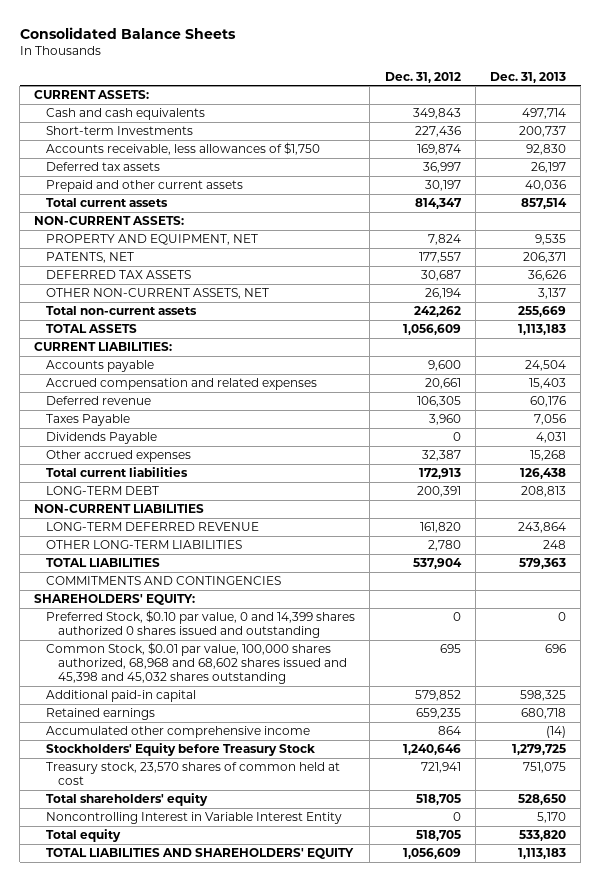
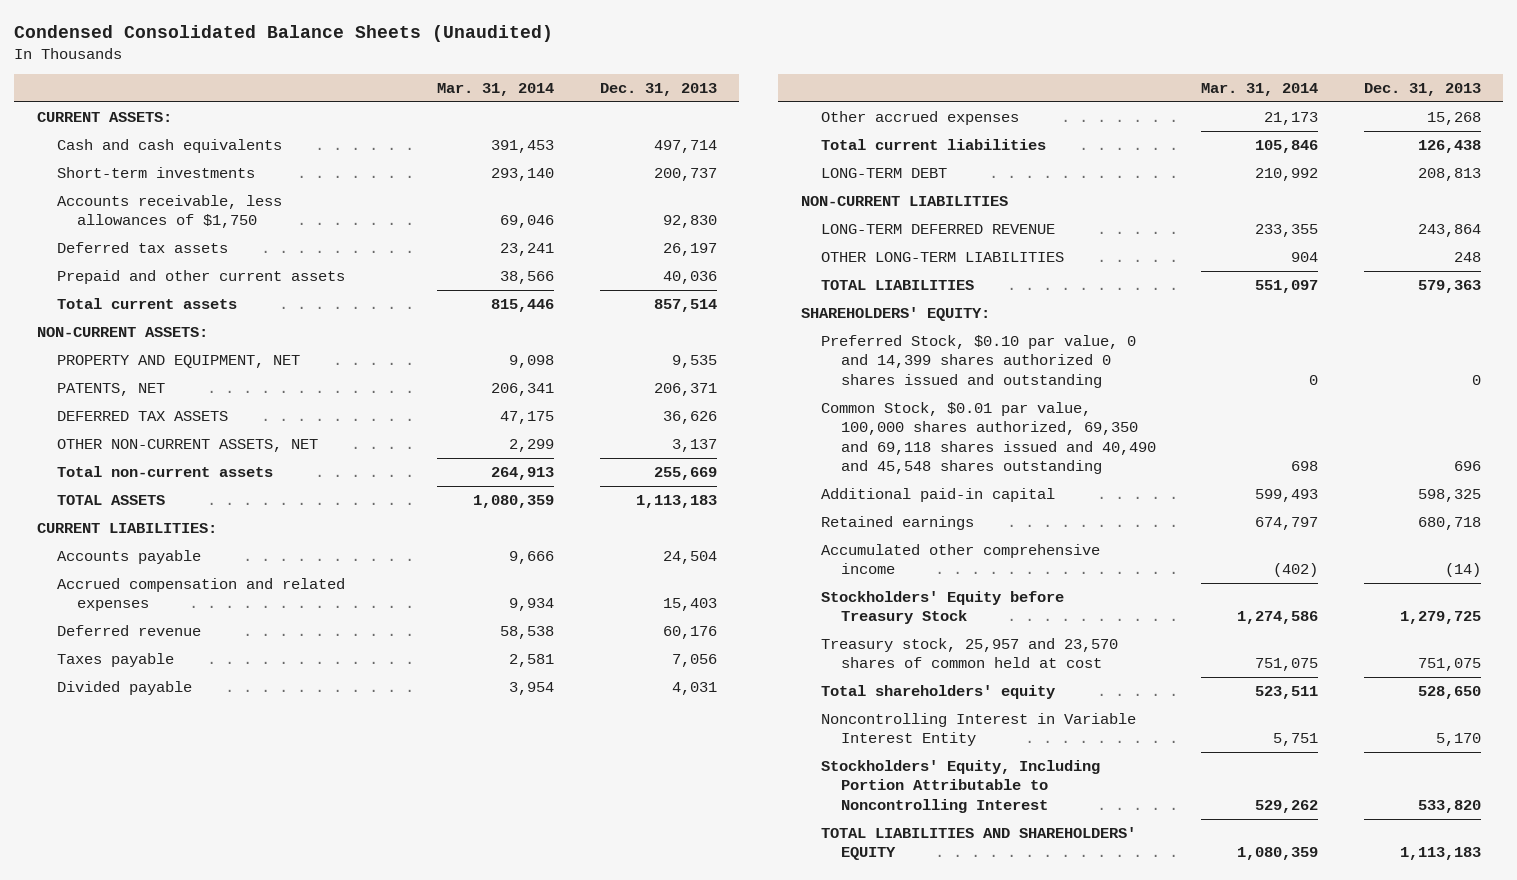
[19,26,236,39] Consolidated Balance Sheets -> [13,24,553,42] Condensed Consolidated Balance Sheets (Unaudited)
[384,71,461,83] Dec. 31, 2012 -> none
none -> [437,83,555,97] Mar. 31, 2014
[46,126,194,136] Short-term Investments -> [56,166,255,178] Short-term investments
[46,414,131,427] Taxes Payable -> [56,652,174,667] Taxes payable
[46,432,158,445] Dividends Payable -> [56,680,192,695] Divided payable
[46,576,282,586] COMMITMENTS AND CONTINGENCIES -> none
[46,642,348,685] Common Stock, $0.01 par value, 100,000 shares authorized, 68,968 and 68,602 shares issued and 45,398 and 45,032 shares outstanding -> [820,401,1156,475] Common Stock, $0.01 par value, 100,000 shares authorized, 69,350 and 69,118 shares issued and 40,490 and 45,548 shares outstanding
[46,762,341,786] Treasury stock, 23,570 shares of common held at cost -> [820,637,1118,669] Treasury stock, 25,957 and 23,570 shares of common held at cost
[46,829,122,843] Total equity -> [820,759,1100,813] Stockholders' Equity, Including Portion Attributable to Noncontrolling Interest

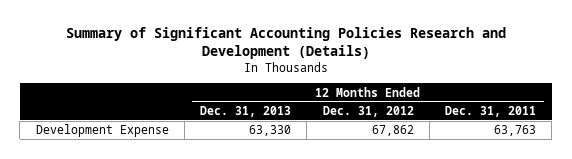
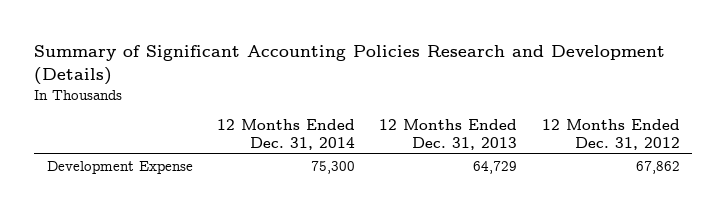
[445,105,537,117] Dec. 31, 2011 -> none
none -> [216,119,355,150] 12 Months Ended Dec. 31, 2014
[249,125,292,137] 63,330 -> [473,161,518,175] 64,729

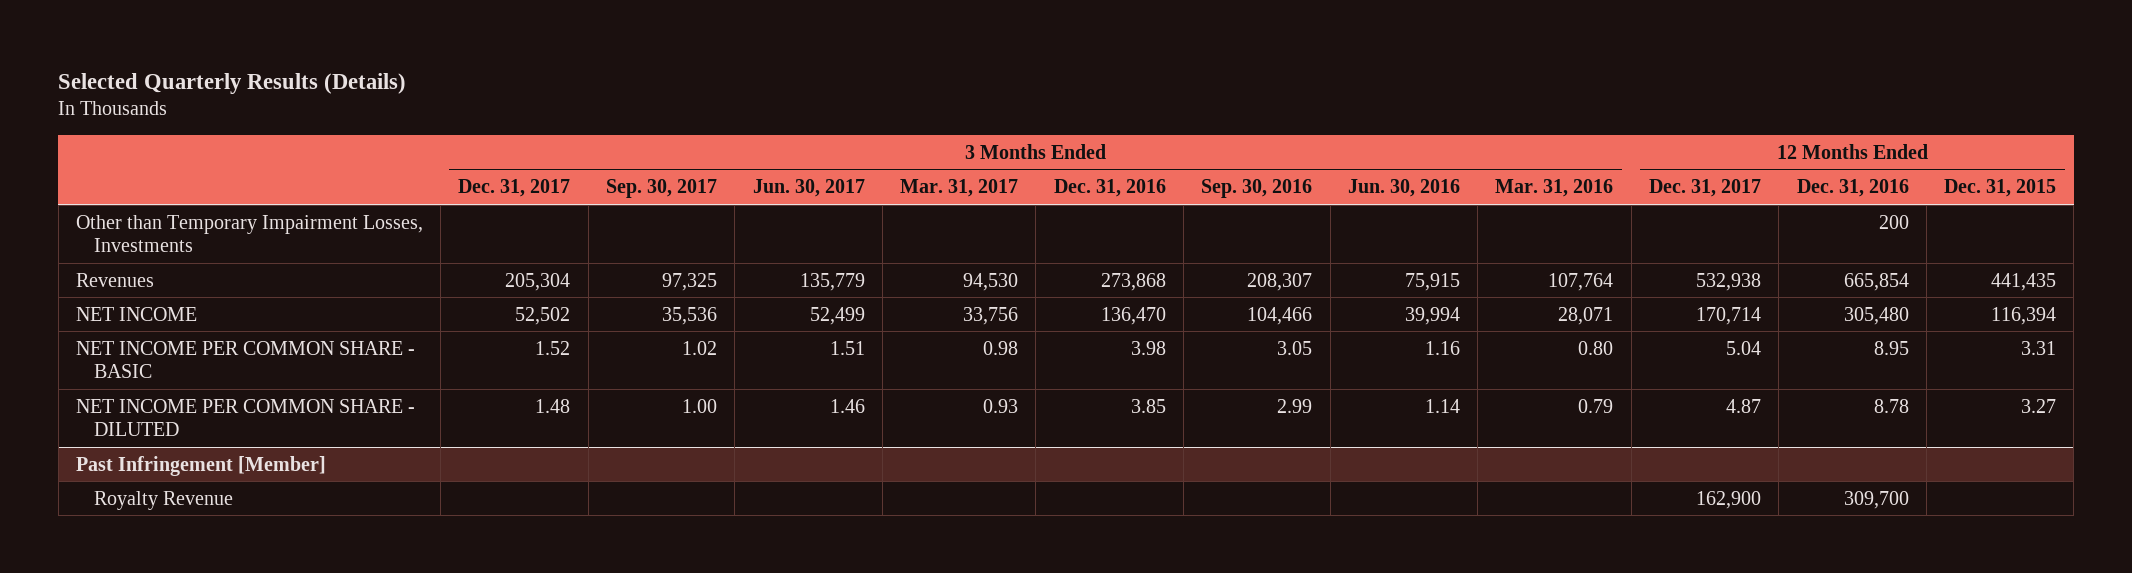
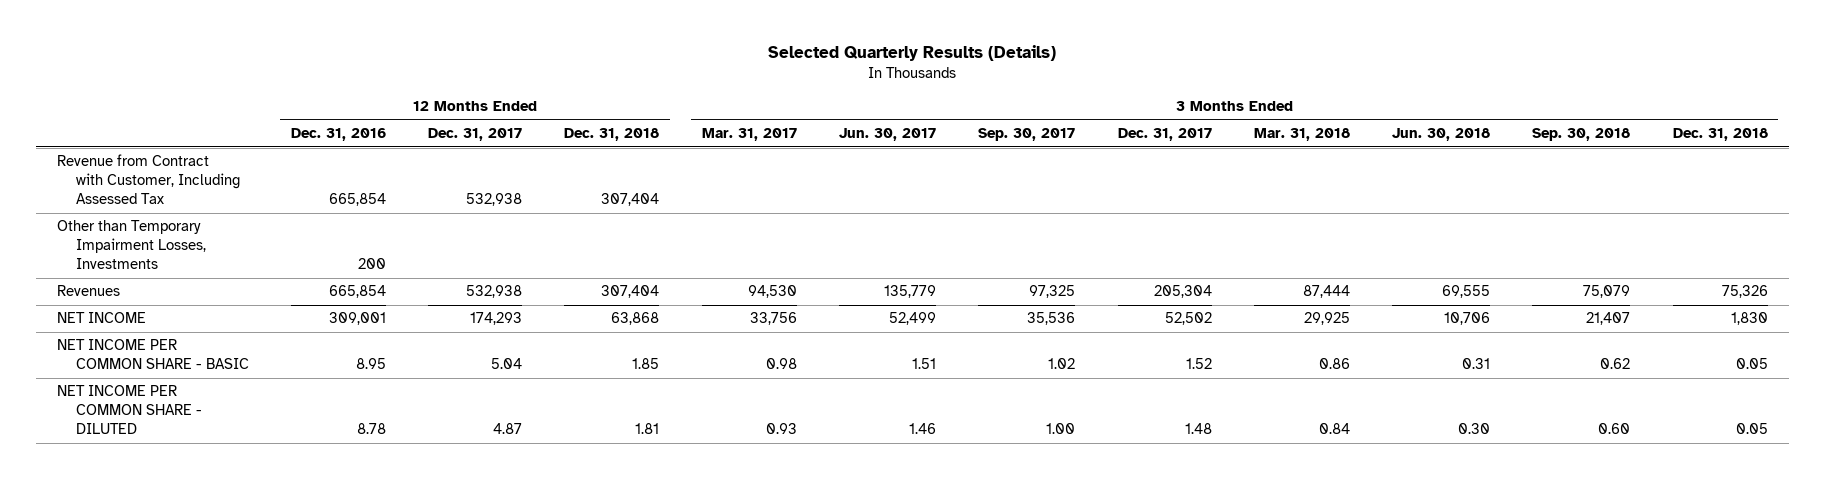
[1053,179,1166,198] Dec. 31, 2016 -> none
[1201,179,1313,199] Sep. 30, 2016 -> none
[1347,179,1460,198] Jun. 30, 2016 -> none
[1495,179,1614,198] Mar. 31, 2016 -> none
[1944,179,2057,198] Dec. 31, 2015 -> none
none -> [564,128,660,142] Dec. 31, 2018
none -> [1253,128,1350,142] Mar. 31, 2018
none -> [1392,128,1491,142] Jun. 30, 2018
none -> [1532,128,1631,142] Sep. 30, 2018
none -> [1672,128,1768,142] Dec. 31, 2018
none -> [56,154,240,205] Revenue from Contract with Customer, Including Assessed Tax
[1696,306,1762,325] 170,714 -> [470,312,523,326] 174,293
[1843,306,1909,325] 305,480 -> [328,312,386,326] 309,001
[75,455,326,476] Past Infringement [Member] -> none
[93,490,233,510] Royalty Revenue -> none

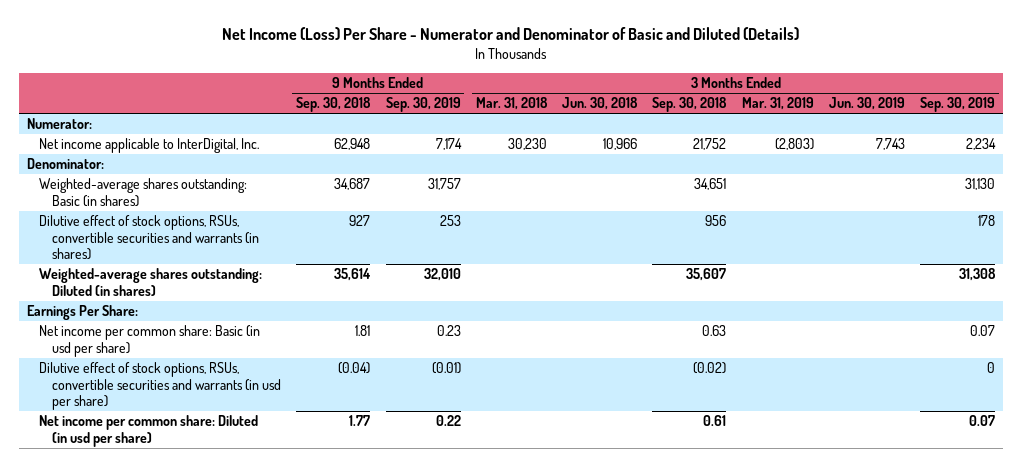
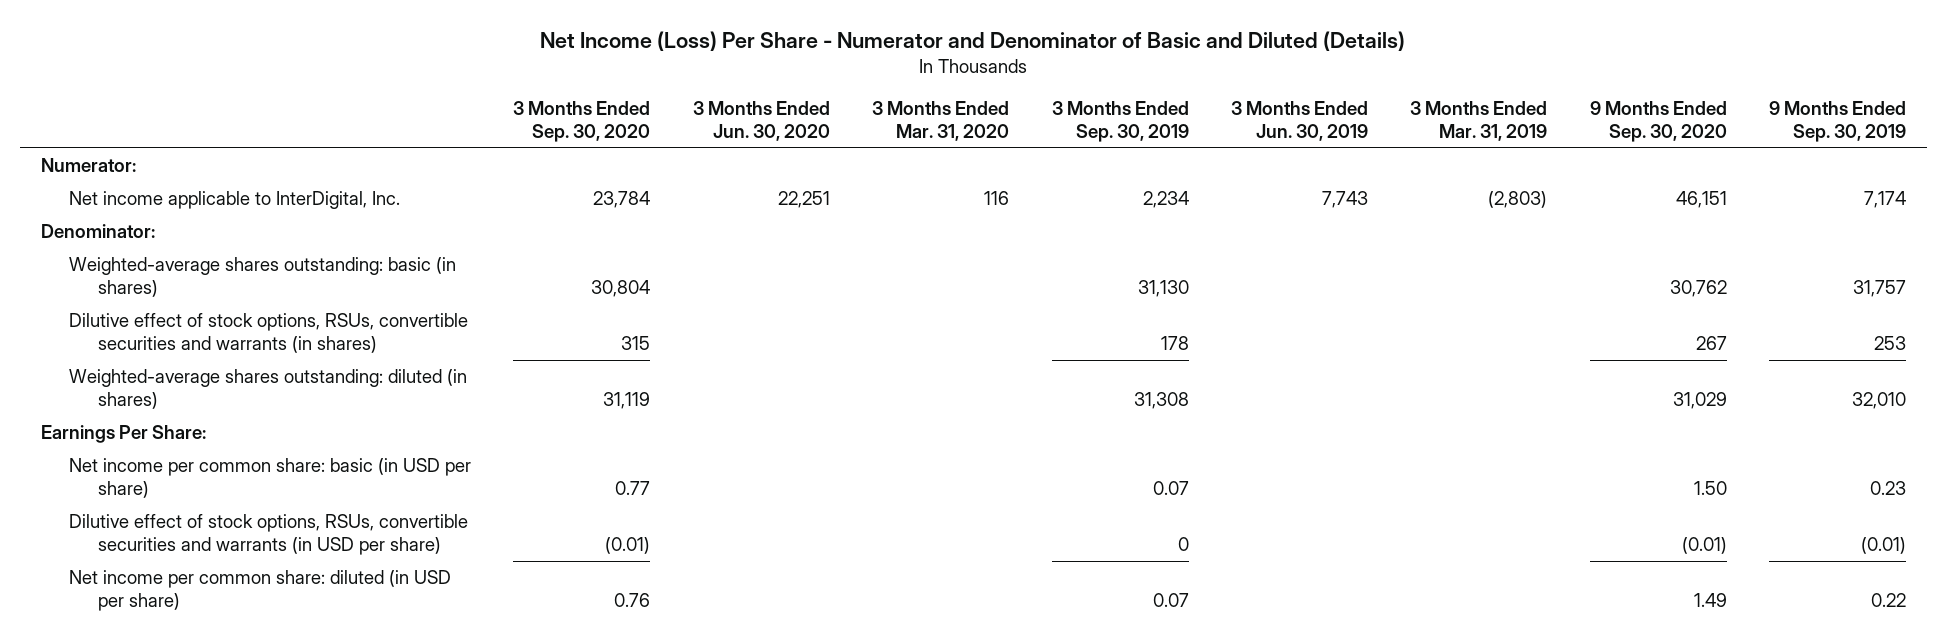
[296,97,372,113] Sep. 30, 2018 -> none
[475,97,548,111] Mar. 31, 2018 -> none
[562,97,639,111] Jun. 30, 2018 -> none
[652,97,728,113] Sep. 30, 2018 -> none
none -> [513,101,651,143] 3 Months Ended Sep. 30, 2020
none -> [692,101,830,142] 3 Months Ended Jun. 30, 2020
none -> [872,101,1010,142] 3 Months Ended Mar. 31, 2020
none -> [1589,101,1727,143] 9 Months Ended Sep. 30, 2020
[39,178,248,207] Weighted-average shares outstanding: Basic (in shares) -> [69,257,457,298] Weighted-average shares outstanding: basic (in shares)
[39,268,263,296] Weighted-average shares outstanding: Diluted (in shares) -> [69,369,468,410] Weighted-average shares outstanding: diluted (in shares)
[39,325,261,357] Net income per common share: Basic (in usd per share) -> [69,458,472,499] Net income per common share: basic (in USD per share)
[39,362,281,411] Dilutive effect of stock options, RSUs, convertible securities and warrants (in usd per share) -> [69,514,469,556] Dilutive effect of stock options, RSUs, convertible securities and warrants (in USD per share)
[39,415,259,447] Net income per common share: Diluted (in usd per share) -> [69,570,452,612] Net income per common share: diluted (in USD per share)

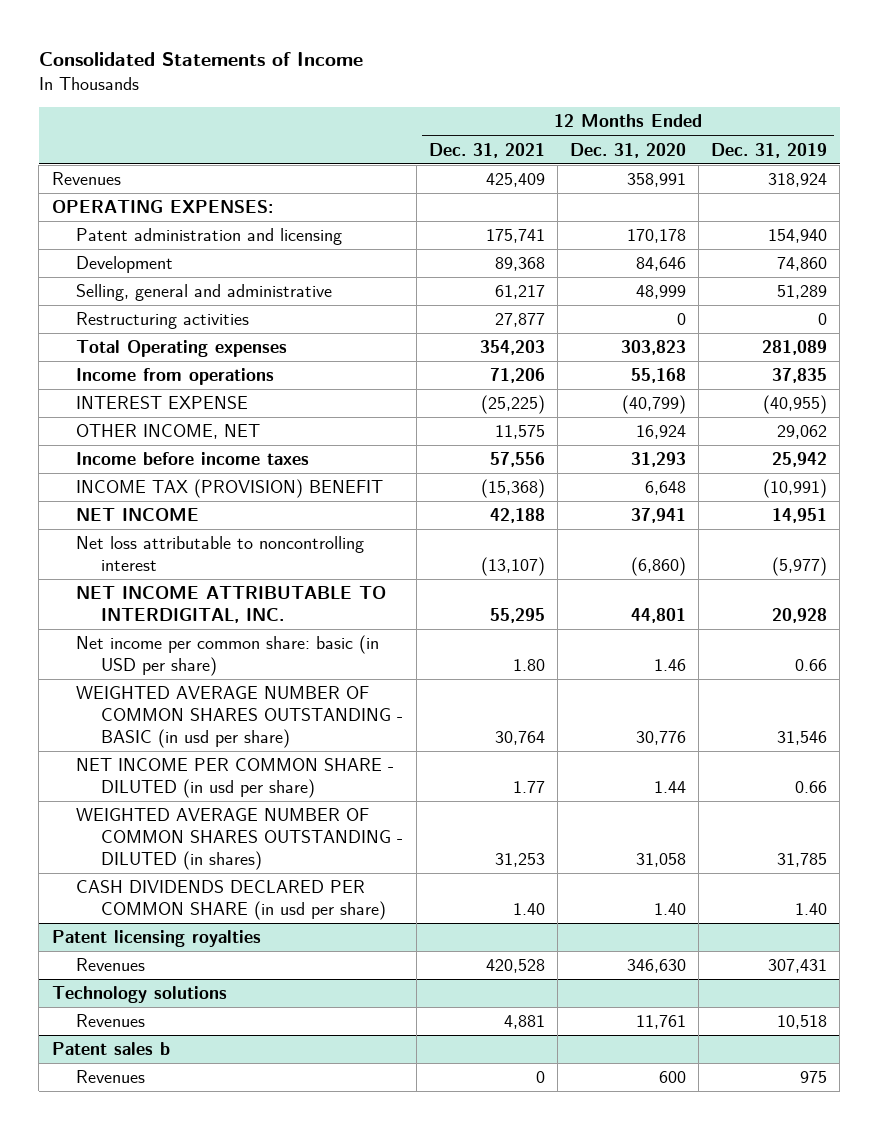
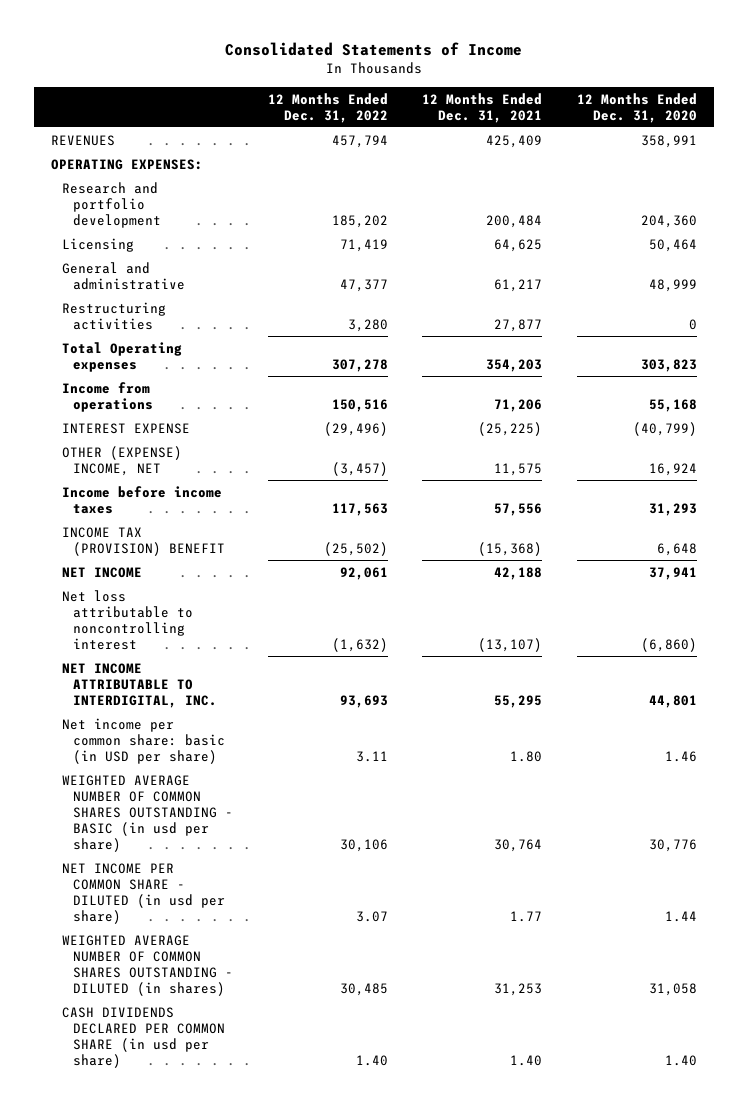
[711,142,828,158] Dec. 31, 2019 -> none
none -> [267,92,388,123] 12 Months Ended Dec. 31, 2022
[51,172,121,186] Revenues -> [50,134,115,146] REVENUES
[76,228,343,246] Patent administration and licensing -> none
[76,256,174,274] Development -> none
none -> [62,181,162,228] Research and portfolio development
none -> [62,237,135,252] Licensing
[76,284,333,302] Selling, general and administrative -> [62,261,186,290] General and administrative
[76,424,261,440] OTHER INCOME, NET -> [62,445,183,476] OTHER (EXPENSE) INCOME, NET
[51,930,261,948] Patent licensing royalties -> none
[76,958,146,972] Revenues -> none
[51,986,227,1004] Technology solutions -> none
[76,1014,146,1028] Revenues -> none
[51,1042,170,1056] Patent sales b -> none
[76,1070,146,1084] Revenues -> none

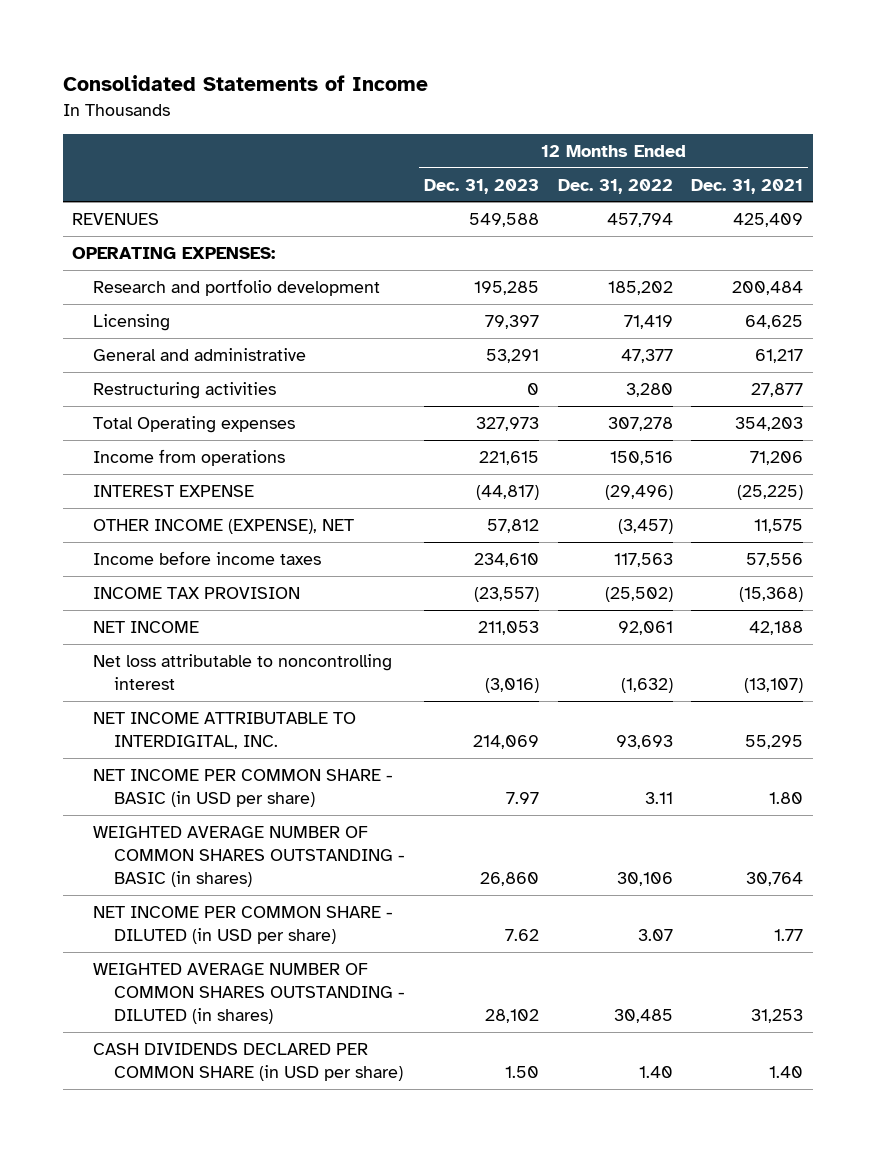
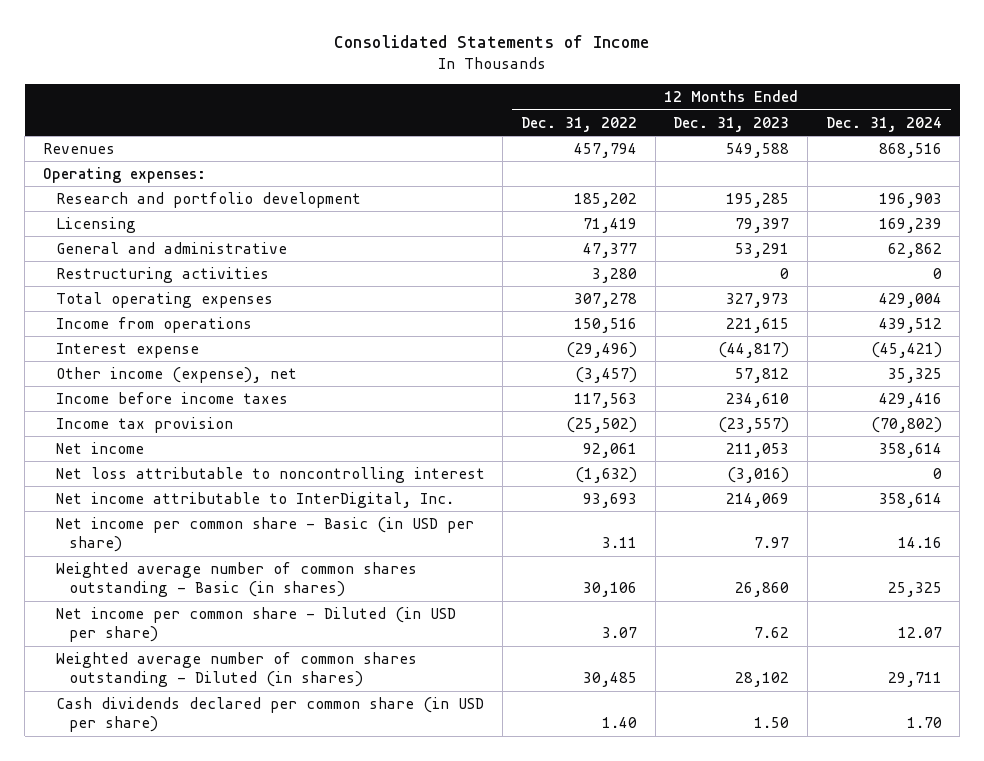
[691,178,804,194] Dec. 31, 2021 -> none
none -> [825,116,942,132] Dec. 31, 2024
[72,213,160,226] REVENUES -> [42,143,115,155] Revenues
[72,247,276,260] OPERATING EXPENSES: -> [42,167,206,184] Operating expenses:
[93,416,296,434] Total Operating expenses -> [55,292,273,309] Total operating expenses
[93,485,255,498] INTEREST EXPENSE -> [55,343,199,359] Interest expense
[93,519,355,535] OTHER INCOME (EXPENSE), NET -> [55,367,297,384] Other income (expense), net
[93,587,301,600] INCOME TAX PROVISION -> [55,417,233,434] Income tax provision
[93,621,200,634] NET INCOME -> [55,442,144,455] Net income
[93,712,357,750] NET INCOME ATTRIBUTABLE TO INTERDIGITAL, INC. -> [55,492,454,509] Net income attributable to InterDigital, Inc.
[93,769,394,808] NET INCOME PER COMMON SHARE - BASIC (in USD per share) -> [55,517,474,553] Net income per common share - Basic (in USD per share)
[93,826,406,888] WEIGHTED AVERAGE NUMBER OF COMMON SHARES OUTSTANDING - BASIC (in shares) -> [55,562,417,598] Weighted average number of common shares outstanding - Basic (in shares)
[93,906,394,945] NET INCOME PER COMMON SHARE - DILUTED (in USD per share) -> [55,607,456,643] Net income per common share - Diluted (in USD per share)
[93,963,406,1025] WEIGHTED AVERAGE NUMBER OF COMMON SHARES OUTSTANDING - DILUTED (in shares) -> [55,652,417,688] Weighted average number of common shares outstanding - Diluted (in shares)
[93,1043,404,1082] CASH DIVIDENDS DECLARED PER COMMON SHARE (in USD per share) -> [55,697,484,733] Cash dividends declared per common share (in USD per share)

